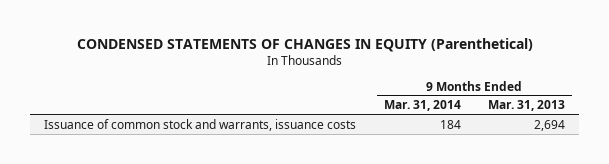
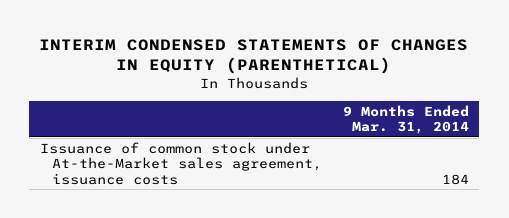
[76,37,533,52] CONDENSED STATEMENTS OF CHANGES IN EQUITY (Parenthetical) -> [39,38,469,75] INTERIM CONDENSED STATEMENTS OF CHANGES IN EQUITY (PARENTHETICAL)
[487,100,565,112] Mar. 31, 2013 -> none
[44,118,357,131] Issuance of common stock and warrants, issuance costs -> [39,141,323,185] Issuance of common stock under At-the-Market sales agreement, issuance costs

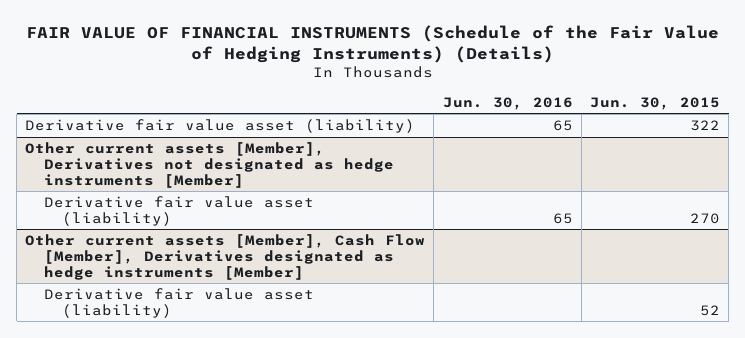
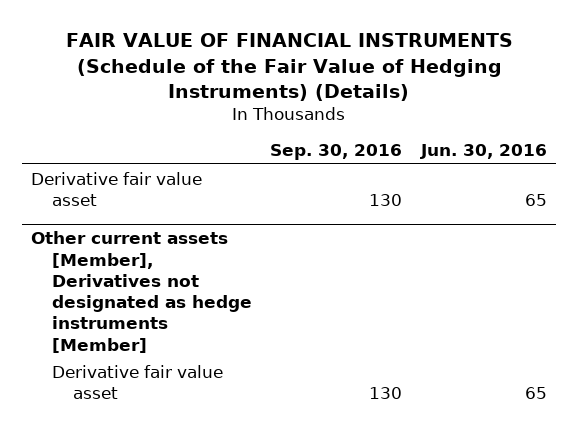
[589,96,720,110] Jun. 30, 2015 -> none
none -> [270,144,403,161] Sep. 30, 2016
[25,119,416,134] Derivative fair value asset (liability) -> [30,171,202,206] Derivative fair value asset
[25,234,426,280] Other current assets [Member], Cash Flow [Member], Derivatives designated as hedge instruments [Member] -> none
[43,288,314,318] Derivative fair value asset (liability) -> none
[43,196,314,226] Derivative fair value asset (liability) -> [51,364,223,399] Derivative fair value asset

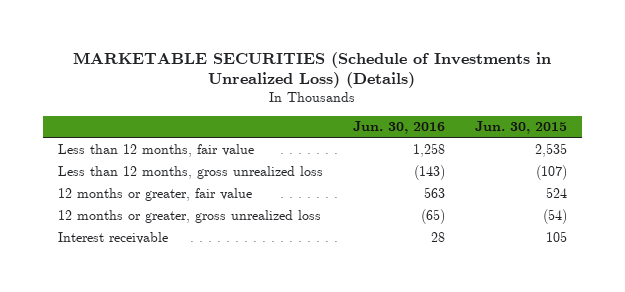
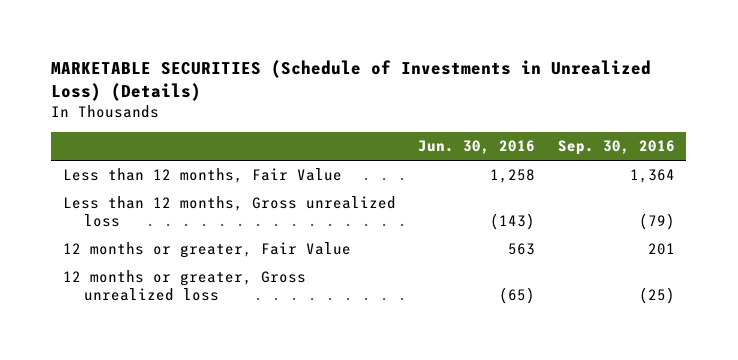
[474,121,567,135] Jun. 30, 2015 -> none
none -> [558,140,676,156] Sep. 30, 2016
[57,232,168,245] Interest receivable -> none
[57,144,254,158] Less than 12 months, fair value -> [62,168,342,184] Less than 12 months, Fair Value
[57,166,323,180] Less than 12 months, gross unrealized loss -> [62,196,396,228] Less than 12 months, Gross unrealized loss
[57,188,252,202] 12 months or greater, fair value -> [62,242,351,259] 12 months or greater, Fair Value
[57,210,321,224] 12 months or greater, gross unrealized loss -> [62,270,306,302] 12 months or greater, Gross unrealized loss

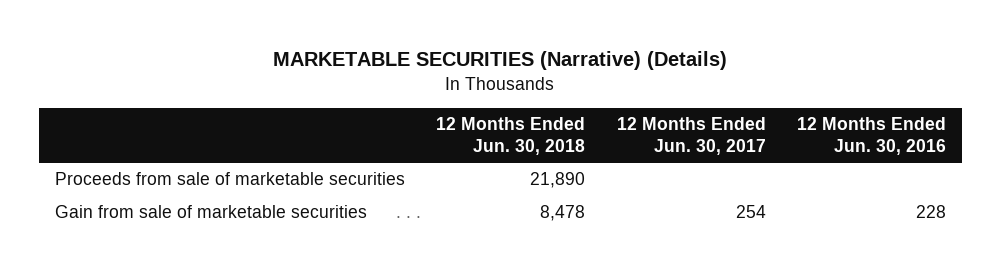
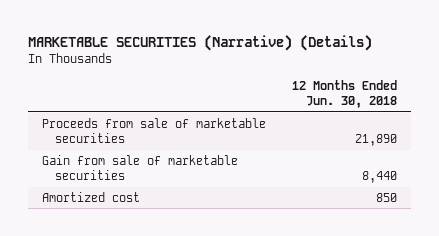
[616,117,766,155] 12 Months Ended Jun. 30, 2017 -> none
[796,117,946,155] 12 Months Ended Jun. 30, 2016 -> none
[540,205,586,222] 8,478 -> [362,171,398,184] 8,440
none -> [41,191,140,202] Amortized cost

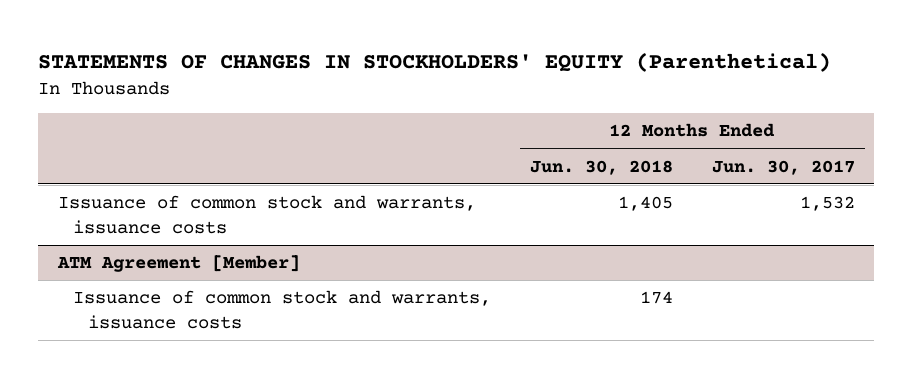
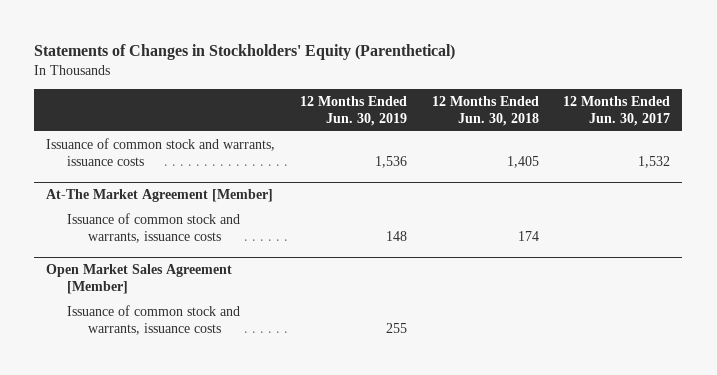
[38,51,832,72] STATEMENTS OF CHANGES IN STOCKHOLDERS' EQUITY (Parenthetical) -> [34,44,456,61] Statements of Changes in Stockholders' Equity (Parenthetical)
none -> [300,96,408,127] 12 Months Ended Jun. 30, 2019
[56,255,300,273] ATM Agreement [Member] -> [46,189,274,203] At-The Market Agreement [Member]
none -> [46,264,233,295] Open Market Sales Agreement [Member]
none -> [67,305,241,335] Issuance of common stock and warrants, issuance costs

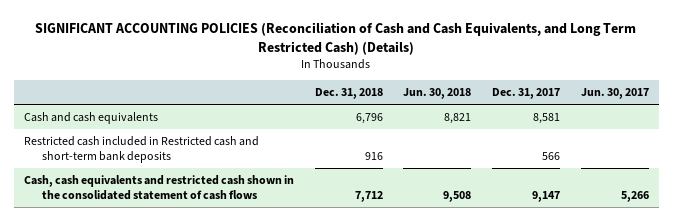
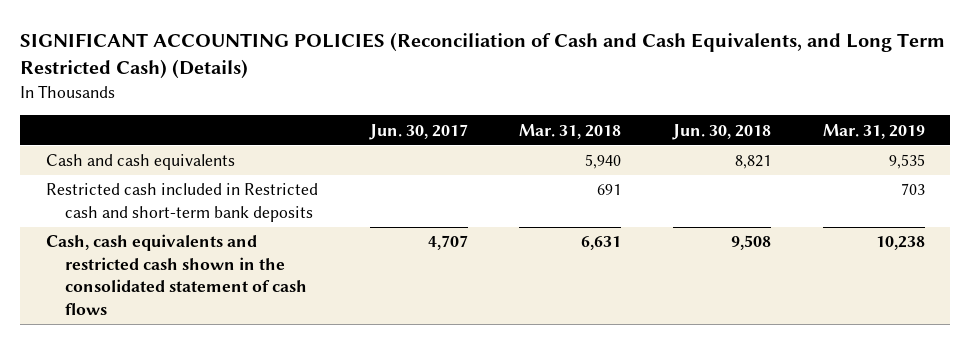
[314,88,383,100] Dec. 31, 2018 -> none
[492,88,561,100] Dec. 31, 2017 -> none
none -> [519,123,622,139] Mar. 31, 2018
none -> [822,123,925,139] Mar. 31, 2019
[620,191,649,203] 5,266 -> [427,235,468,251] 4,707

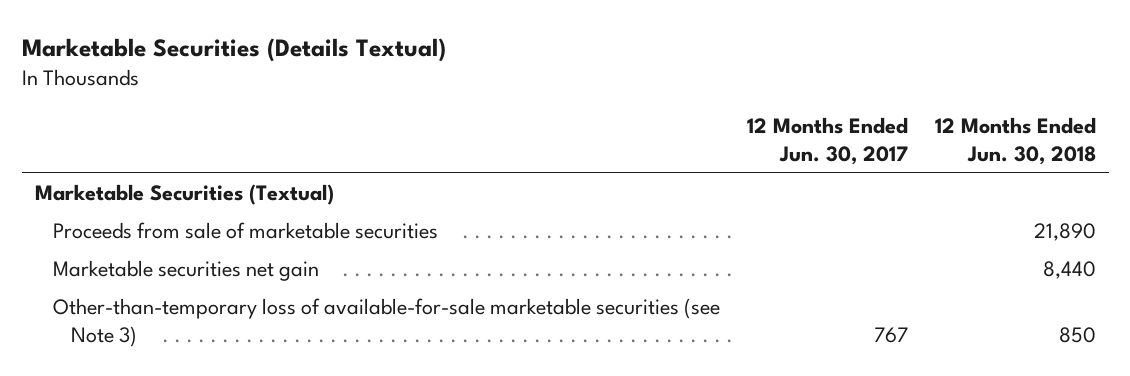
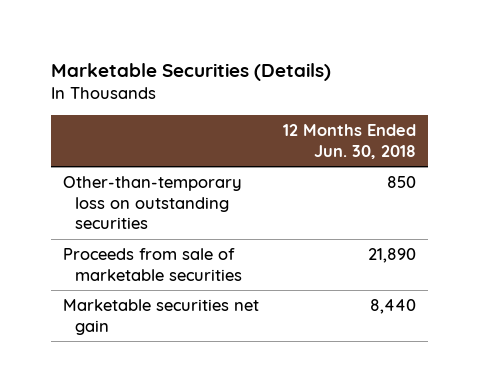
[21,37,446,62] Marketable Securities (Details Textual) -> [51,62,332,81] Marketable Securities (Details)
[746,117,908,166] 12 Months Ended Jun. 30, 2017 -> none
[34,184,334,206] Marketable Securities (Textual) -> none
none -> [63,176,243,230] Other-than-temporary loss on outstanding securities
[53,298,721,348] Other-than-temporary loss of available-for-sale marketable securities (see Note 3) -> none

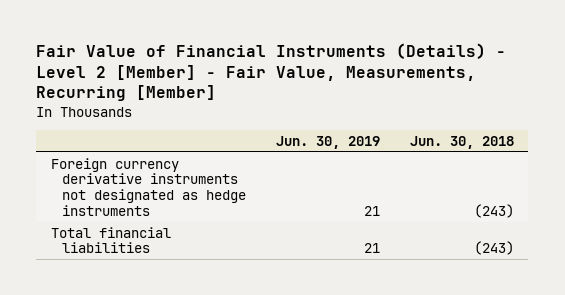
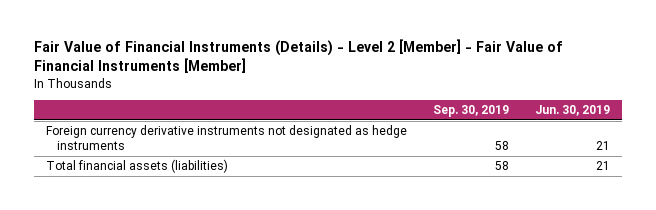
[36,42,507,102] Fair Value of Financial Instruments (Details) - Level 2 [Member] - Fair Value, Measurements, Recurring [Member] -> [33,39,563,74] Fair Value of Financial Instruments (Details) - Level 2 [Member] - Fair Value of Financial Instruments [Member]
[409,135,514,149] Jun. 30, 2018 -> none
none -> [432,105,509,118] Sep. 30, 2019
[50,226,171,254] Total financial liabilities -> [46,159,229,174] Total financial assets (liabilities)

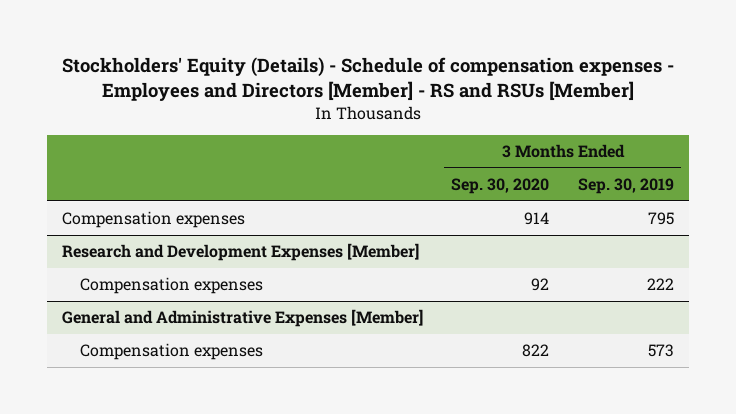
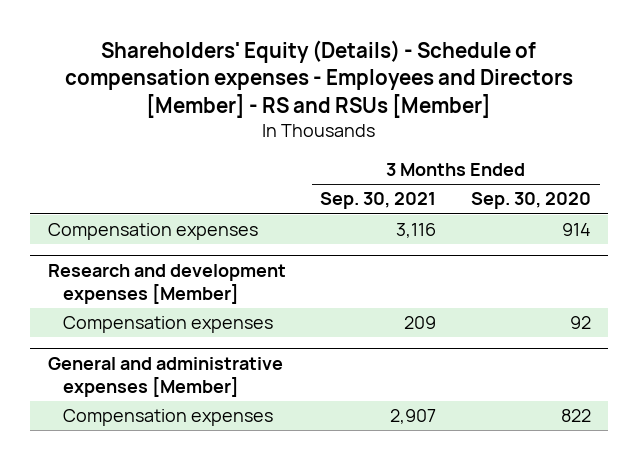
[61,57,674,102] Stockholders' Equity (Details) - Schedule of compensation expenses - Employees and Directors [Member] - RS and RSUs [Member] -> [65,39,574,119] Shareholders' Equity (Details) - Schedule of compensation expenses - Employees and Directors [Member] - RS and RSUs [Member]
[578,178,675,195] Sep. 30, 2019 -> none
none -> [320,192,437,210] Sep. 30, 2021
[61,243,419,262] Research and Development Expenses [Member] -> [47,263,286,304] Research and development expenses [Member]
[61,309,423,328] General and Administrative Expenses [Member] -> [47,356,283,397] General and administrative expenses [Member]

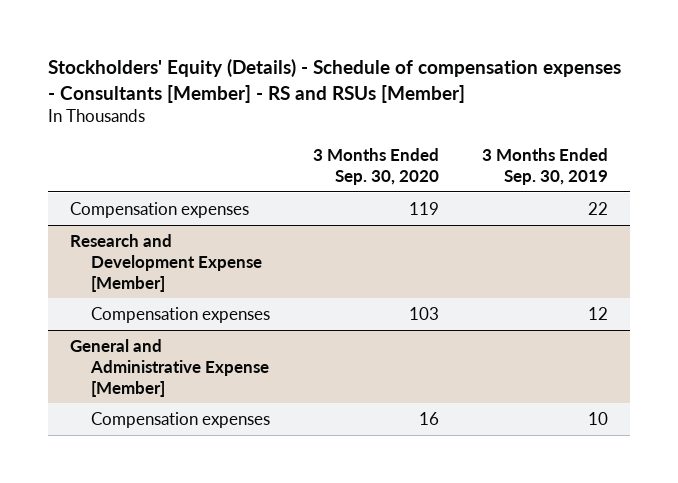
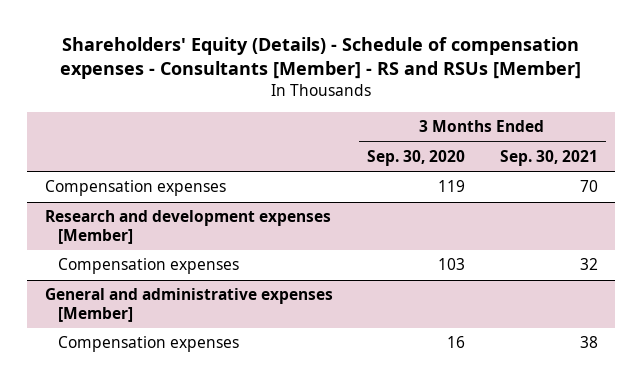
[48,59,622,104] Stockholders' Equity (Details) - Schedule of compensation expenses - Consultants [Member] - RS and RSUs [Member] -> [60,37,582,80] Shareholders' Equity (Details) - Schedule of compensation expenses - Consultants [Member] - RS and RSUs [Member]
[482,147,609,185] 3 Months Ended Sep. 30, 2019 -> none
none -> [499,150,598,167] Sep. 30, 2021
[69,233,263,292] Research and Development Expense [Member] -> [44,210,331,244] Research and development expenses [Member]
[69,338,270,397] General and Administrative Expense [Member] -> [44,288,333,322] General and administrative expenses [Member]

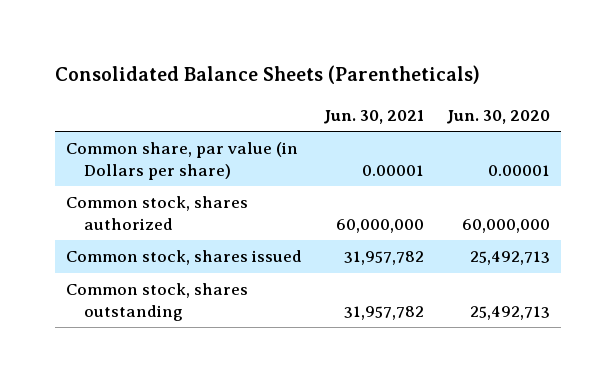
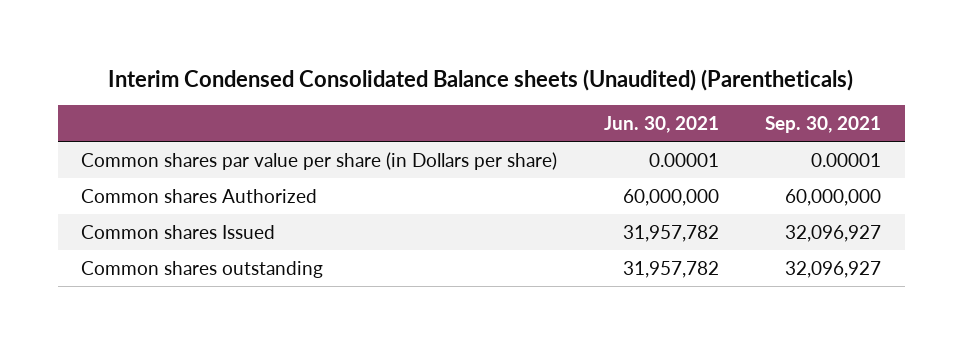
[54,65,480,85] Consolidated Balance Sheets (Parentheticals) -> [108,68,854,91] Interim Condensed Consolidated Balance sheets (Unaudited) (Parentheticals)
[446,109,551,124] Jun. 30, 2020 -> none
none -> [765,115,882,133] Sep. 30, 2021
[65,142,298,180] Common share, par value (in Dollars per share) -> [81,151,558,170] Common shares par value per share (in Dollars per share)
[65,196,248,230] Common stock, shares authorized -> [81,188,318,203] Common shares Authorized
[65,250,302,266] Common stock, shares issued -> [81,224,276,239] Common shares Issued
[65,283,248,321] Common stock, shares outstanding -> [81,260,324,278] Common shares outstanding

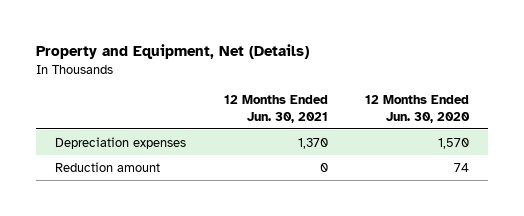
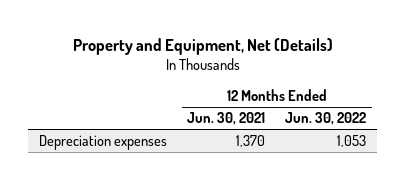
[365,94,471,123] 12 Months Ended Jun. 30, 2020 -> none
none -> [285,112,367,126] Jun. 30, 2022
[54,162,160,173] Reduction amount -> none

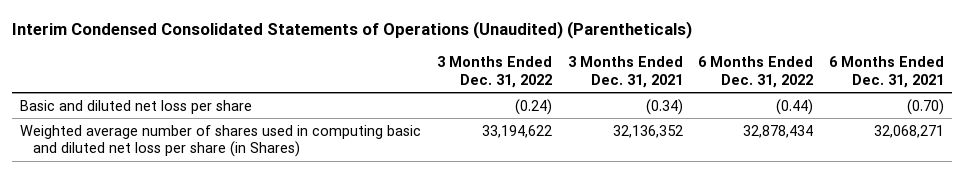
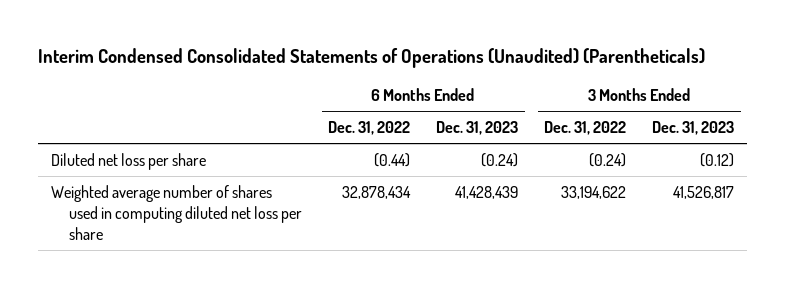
[567,56,683,88] 3 Months Ended Dec. 31, 2021 -> none
[829,56,945,88] 6 Months Ended Dec. 31, 2021 -> none
none -> [436,121,519,136] Dec. 31, 2023
none -> [652,121,735,136] Dec. 31, 2023
[20,99,253,114] Basic and diluted net loss per share -> [51,152,207,170] Diluted net loss per share
[20,124,422,158] Weighted average number of shares used in computing basic and diluted net loss per share (in Shares) -> [51,184,303,240] Weighted average number of shares used in computing diluted net loss per share

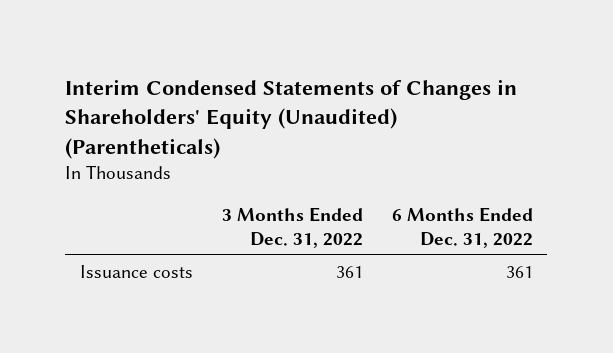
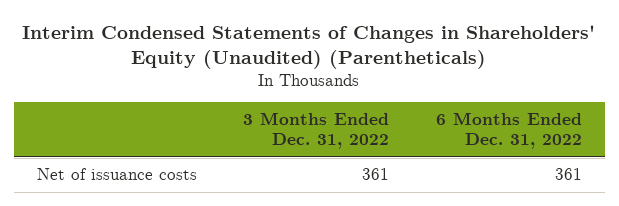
[79,265,193,279] Issuance costs -> [36,168,197,181] Net of issuance costs

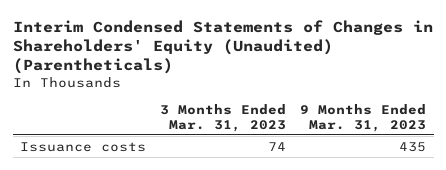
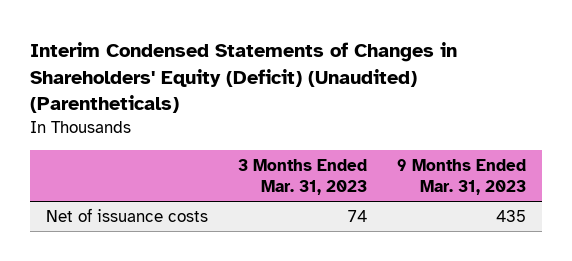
[12,19,433,75] Interim Condensed Statements of Changes in Shareholders' Equity (Unaudited) (Parentheticals) -> [30,41,458,114] Interim Condensed Statements of Changes in Shareholders' Equity (Deficit) (Unaudited) (Parentheticals)
[19,141,146,152] Issuance costs -> [45,208,208,223] Net of issuance costs

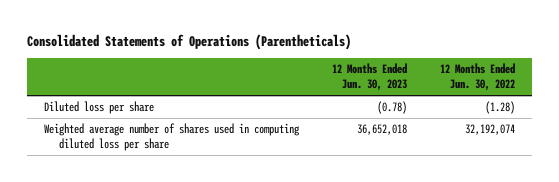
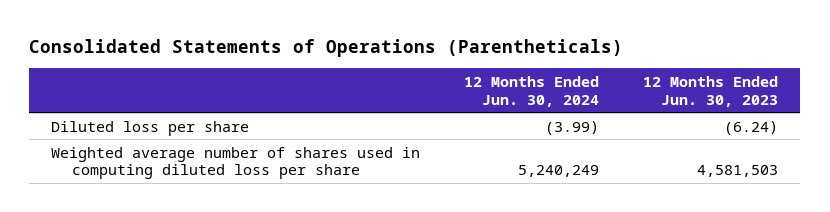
[440,63,516,92] 12 Months Ended Jun. 30, 2022 -> none
none -> [464,75,600,107] 12 Months Ended Jun. 30, 2024
[377,101,408,115] (0.78) -> [724,120,779,135] (6.24)
[357,124,408,136] 36,652,018 -> [697,165,779,178] 4,581,503

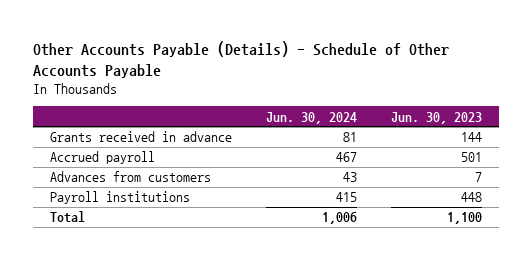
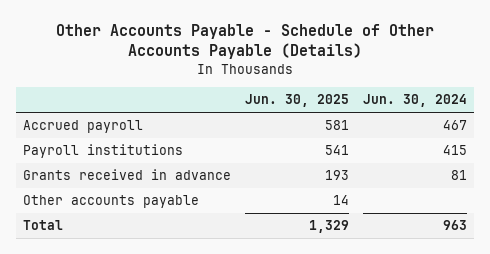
[33,40,450,78] Other Accounts Payable (Details) - Schedule of Other Accounts Payable -> [56,24,435,60] Other Accounts Payable - Schedule of Other Accounts Payable (Details)
[391,111,483,124] Jun. 30, 2023 -> none
none -> [245,94,350,108] Jun. 30, 2025
[50,171,212,183] Advances from customers -> none
[50,131,233,143] Grants received in advance -> [23,169,232,181] Grants received in advance
none -> [23,195,200,209] Other accounts payable
[322,212,358,225] 1,006 -> [443,220,468,231] 963

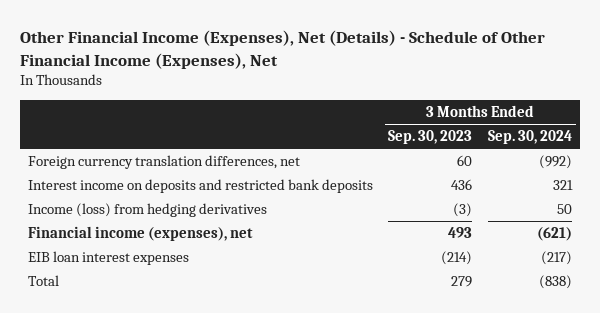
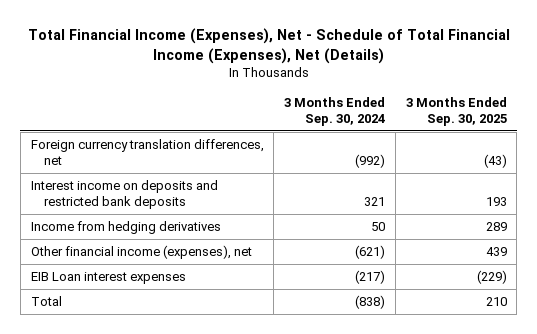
[20,29,546,69] Other Financial Income (Expenses), Net (Details) - Schedule of Other Financial Income (Expenses), Net -> [27,28,510,65] Total Financial Income (Expenses), Net - Schedule of Total Financial Income (Expenses), Net (Details)
[388,130,473,145] Sep. 30, 2023 -> none
none -> [405,97,507,127] 3 Months Ended Sep. 30, 2025
[28,203,268,218] Income (loss) from hedging derivatives -> [30,220,221,234] Income from hedging derivatives
[28,226,254,242] Financial income (expenses), net -> [30,244,252,259] Other financial income (expenses), net
[28,251,190,266] EIB loan interest expenses -> [30,271,186,284] EIB Loan interest expenses

